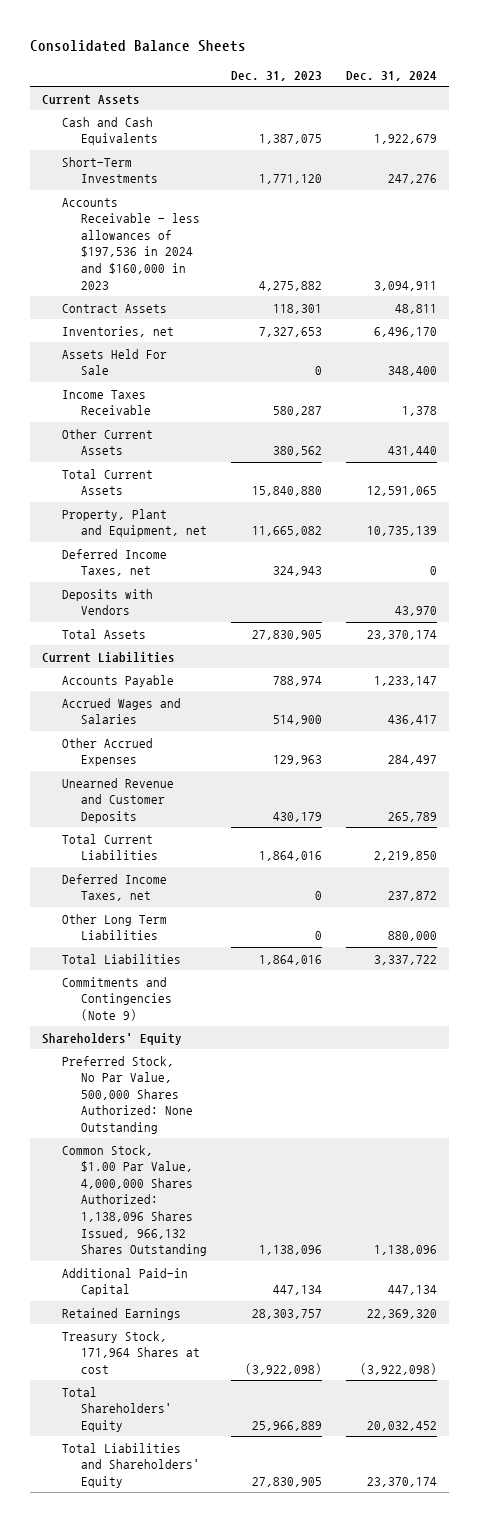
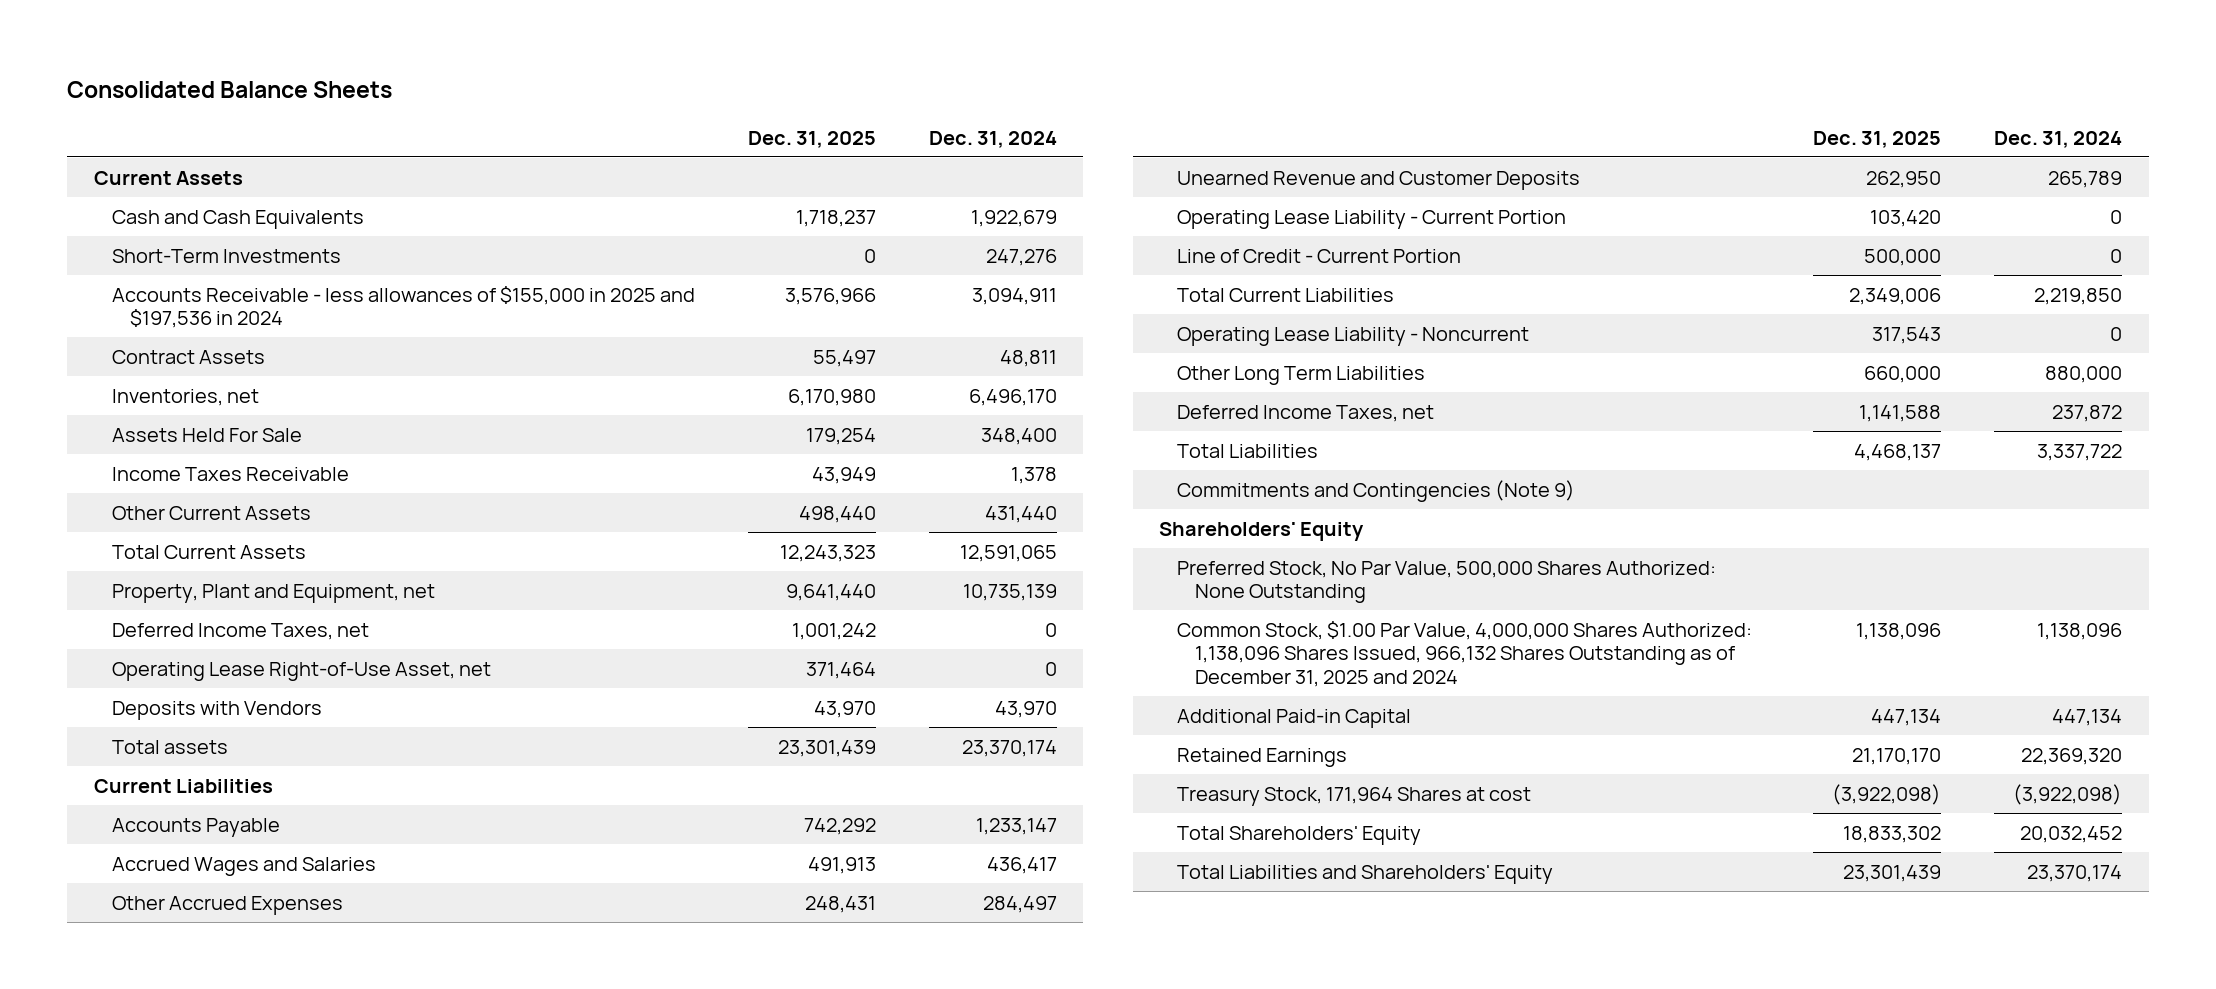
[231,70,323,81] Dec. 31, 2023 -> none
none -> [747,130,876,148] Dec. 31, 2025
[61,197,201,290] Accounts Receivable - less allowances of $197,536 in 2024 and $160,000 in 2023 -> [111,285,695,329] Accounts Receivable - less allowances of $155,000 in 2025 and $197,536 in 2024
none -> [111,661,491,681] Operating Lease Right-of-Use Asset, net
[61,628,146,639] Total Assets -> [111,739,228,754] Total assets
none -> [1177,209,1567,229] Operating Lease Liability - Current Portion
none -> [1177,248,1462,263] Line of Credit - Current Portion
none -> [1177,326,1530,346] Operating Lease Liability - Noncurrent
[61,873,167,902] Deferred Income Taxes, net -> [1177,404,1435,422] Deferred Income Taxes, net
[61,1144,208,1257] Common Stock, $1.00 Par Value, 4,000,000 Shares Authorized: 1,138,096 Shares Issued, 966,132 Shares Outstanding -> [1177,620,1753,687] Common Stock, $1.00 Par Value, 4,000,000 Shares Authorized: 1,138,096 Shares Issued, 966,132 Shares Outstanding as of December 31, 2025 and 2024

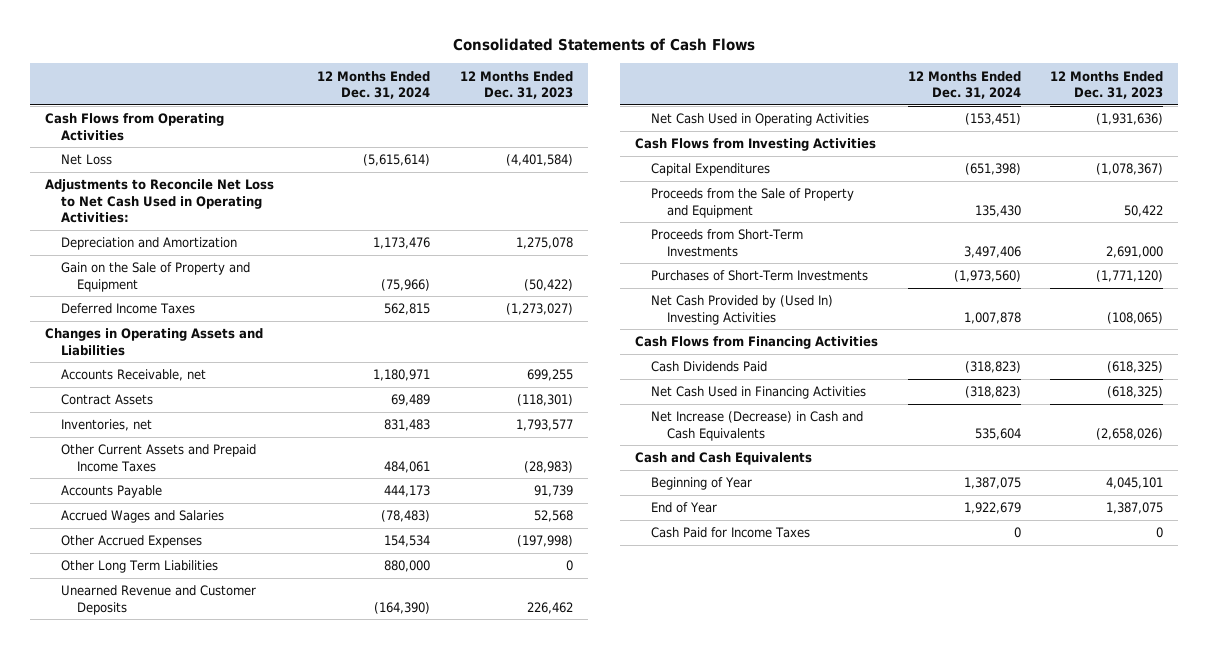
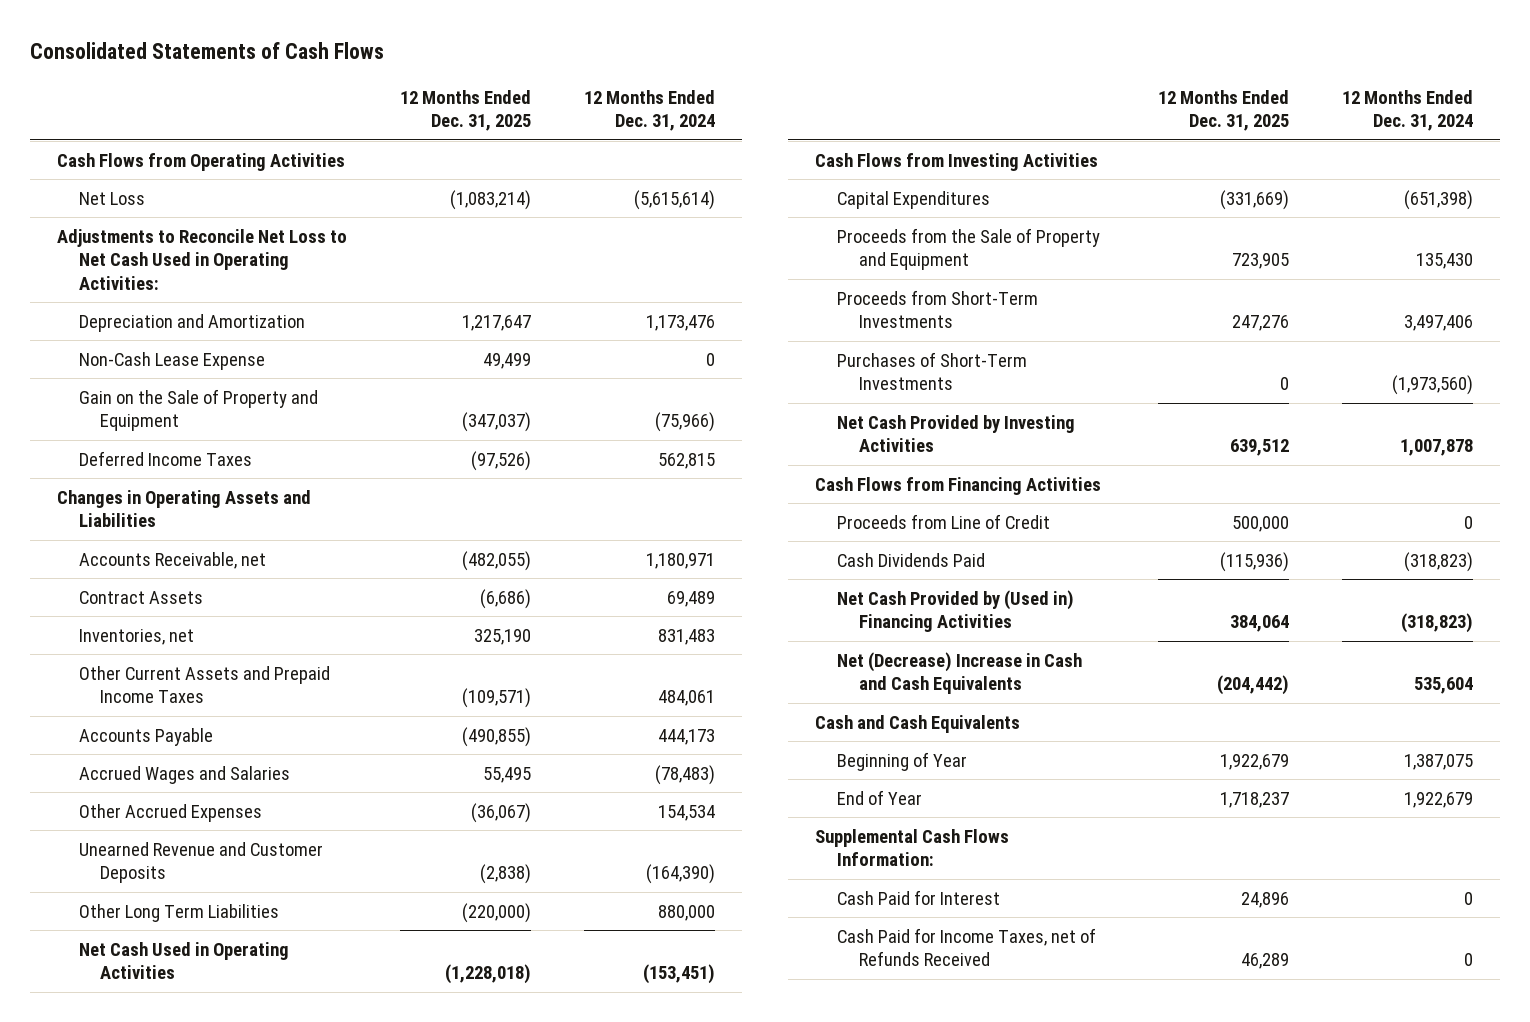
[460,70,574,99] 12 Months Ended Dec. 31, 2023 -> none
none -> [399,89,531,132] 12 Months Ended Dec. 31, 2025
none -> [78,351,265,370] Non-Cash Lease Expense
[60,560,218,574] Other Long Term Liabilities -> [78,903,279,922] Other Long Term Liabilities
[651,295,834,325] Net Cash Provided by (Used In) Investing Activities -> [836,414,1075,453] Net Cash Provided by Investing Activities
none -> [836,513,1050,529] Proceeds from Line of Credit
[651,386,867,400] Net Cash Used in Financing Activities -> [836,589,1074,633] Net Cash Provided by (Used in) Financing Activities
[651,411,864,441] Net Increase (Decrease) in Cash and Cash Equivalents -> [836,651,1082,695] Net (Decrease) Increase in Cash and Cash Equivalents
none -> [815,828,1010,867] Supplemental Cash Flows Information:
none -> [836,889,1000,905] Cash Paid for Interest
[651,527,811,539] Cash Paid for Income Taxes -> [836,927,1096,967] Cash Paid for Income Taxes, net of Refunds Received

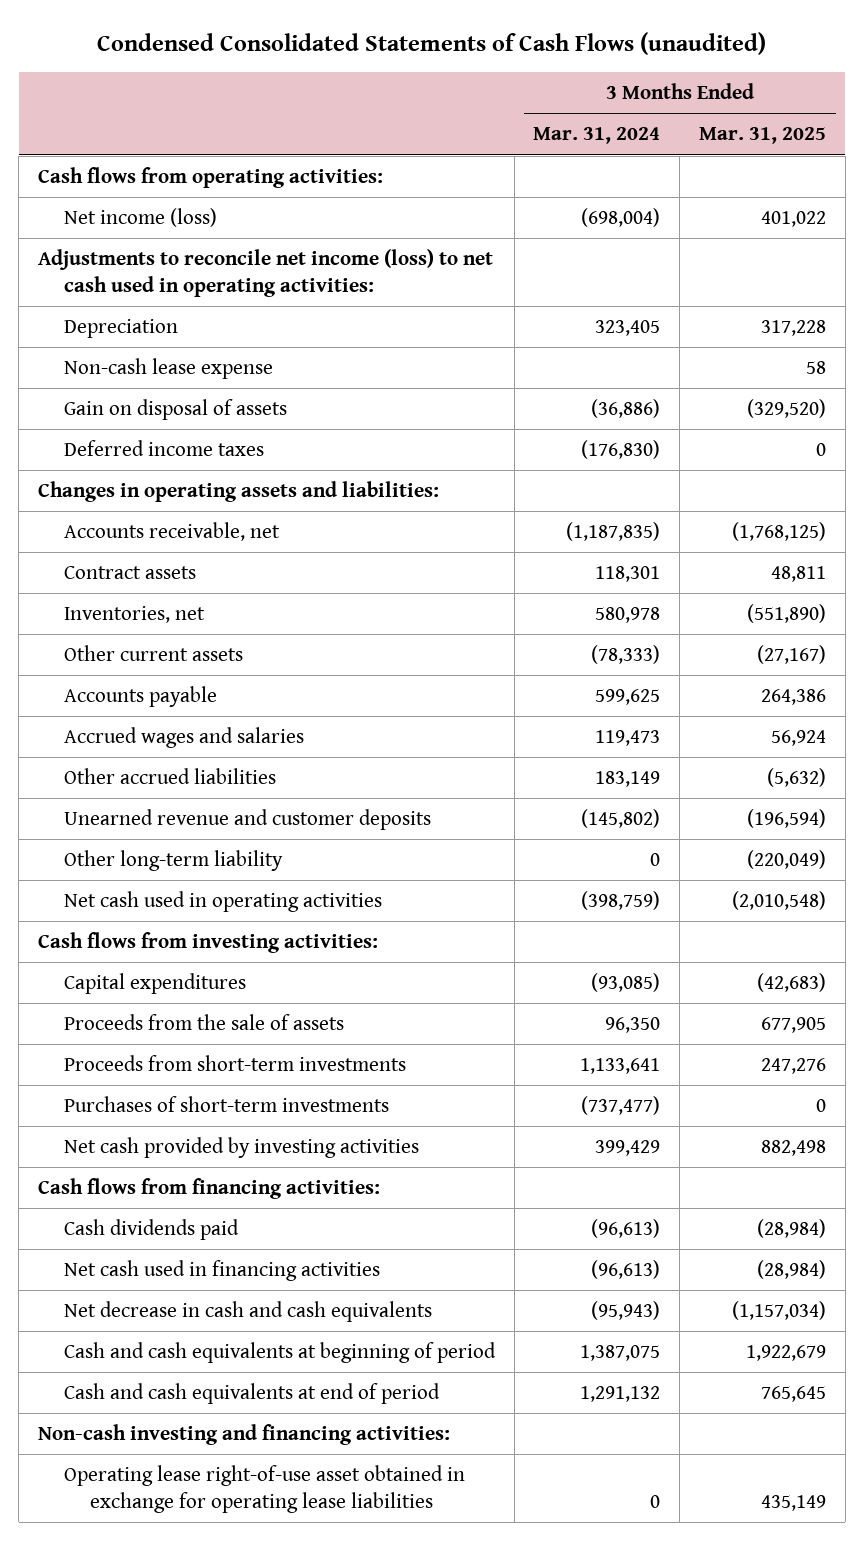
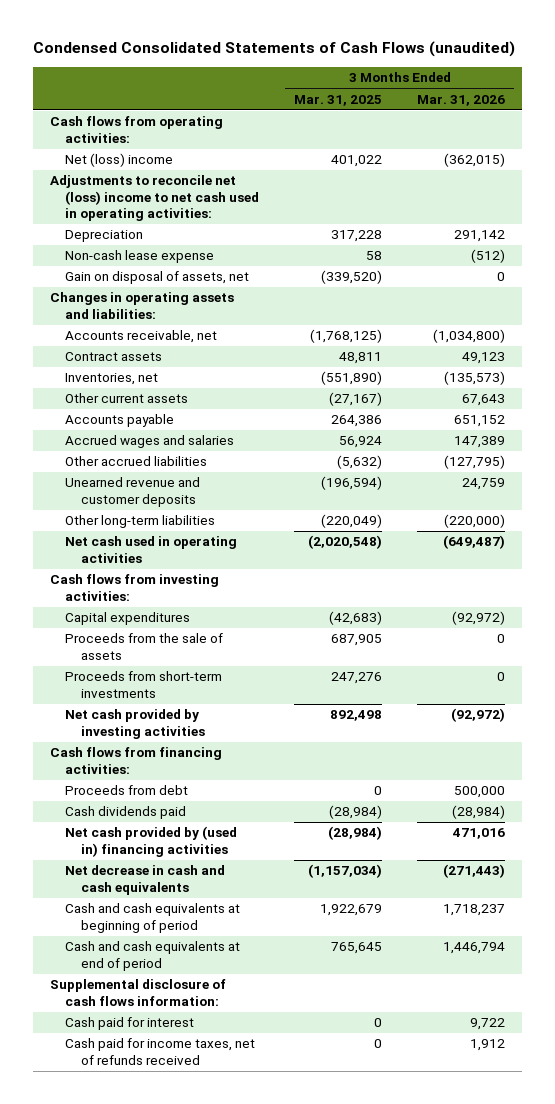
[533,127,661,145] Mar. 31, 2024 -> none
none -> [416,94,505,106] Mar. 31, 2026
[63,208,217,228] Net income (loss) -> [65,153,174,168] Net (loss) income
[37,249,493,298] Adjustments to reconcile net income (loss) to net cash used in operating activities: -> [49,175,260,222] Adjustments to reconcile net (loss) income to net cash used in operating activities:
[63,440,264,457] Deferred income taxes -> none
[63,399,287,421] Gain on disposal of assets -> [65,271,250,285] Gain on disposal of assets, net
[747,399,827,419] (329,520) -> [321,270,383,285] (339,520)
[63,850,283,872] Other long-term liability -> [65,515,216,529] Other long-term liabilities
[732,891,827,911] (2,010,548) -> [308,535,383,550] (2,020,548)
[761,1017,827,1034] 677,905 -> [331,634,383,647] 687,905
[63,1096,389,1113] Purchases of short-term investments -> none
[761,1140,827,1157] 882,498 -> [330,710,383,722] 892,498
none -> [65,785,189,796] Proceeds from debt
[63,1260,380,1282] Net cash used in financing activities -> [65,826,238,857] Net cash provided by (used in) financing activities
[37,1424,450,1446] Non-cash investing and financing activities: -> none
[63,1465,465,1514] Operating lease right-of-use asset obtained in exchange for operating lease liabilities -> none
none -> [49,979,226,1006] Supplemental disclosure of cash flows information:
none -> [65,1017,195,1031] Cash paid for interest
none -> [65,1038,256,1065] Cash paid for income taxes, net of refunds received

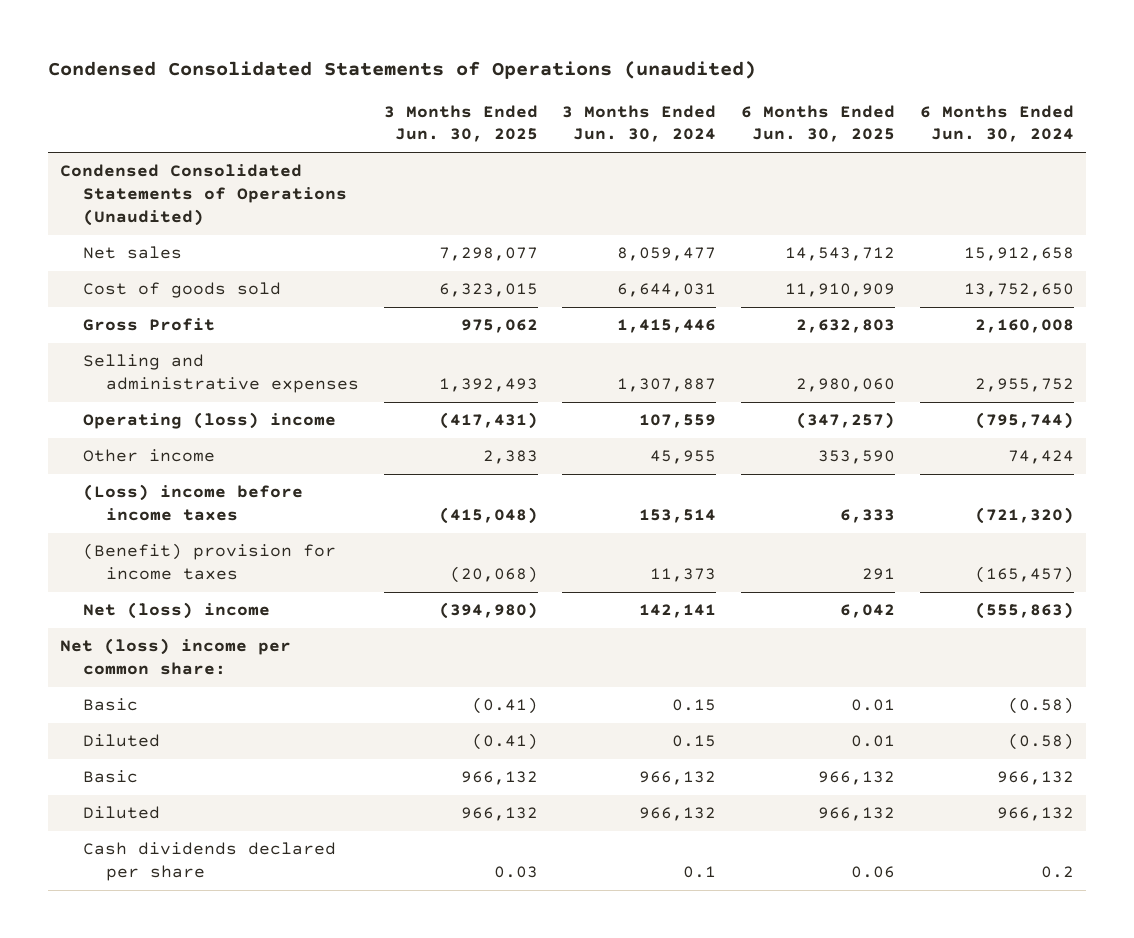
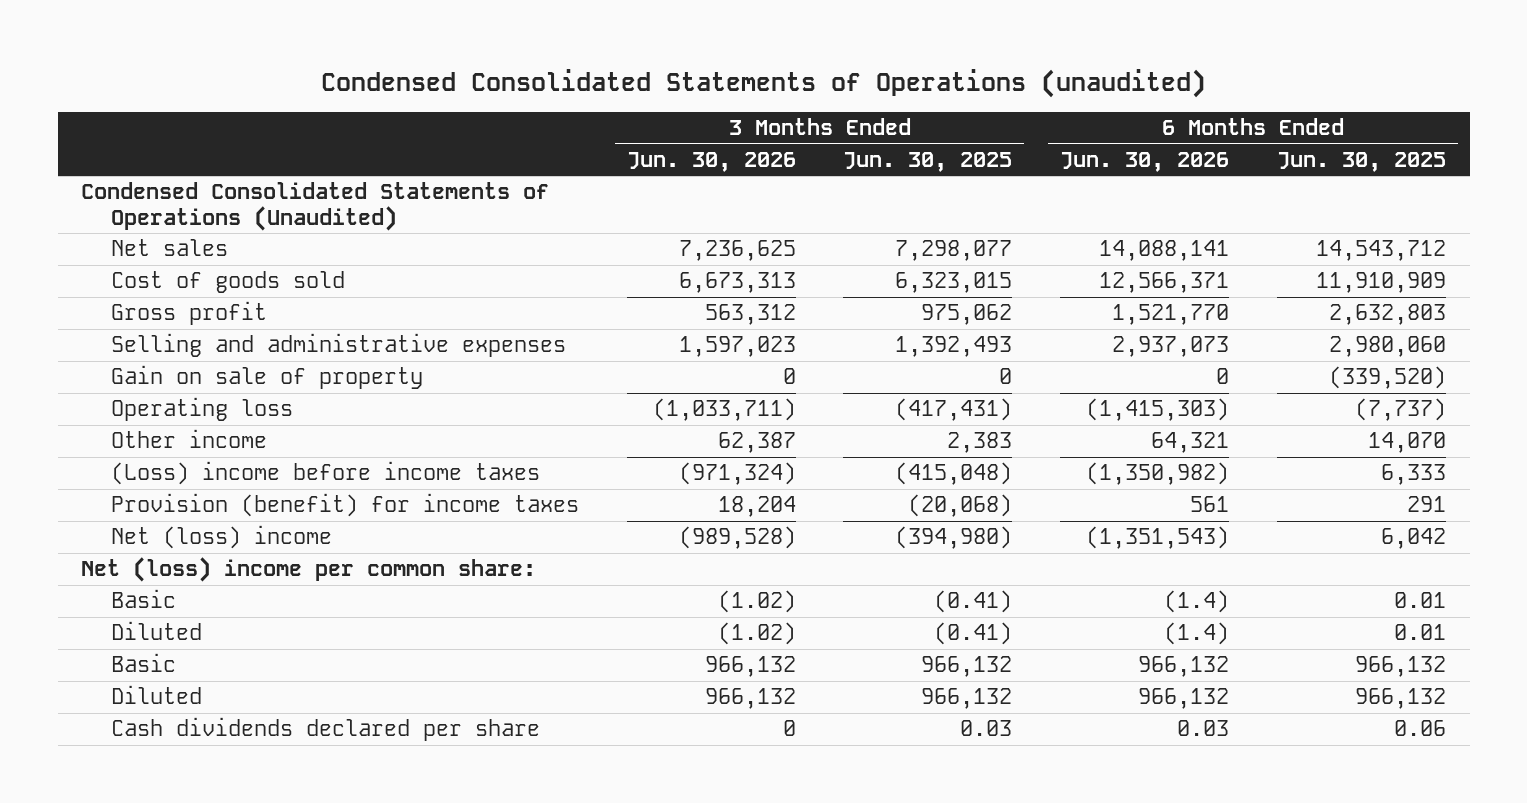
[562,104,717,143] 3 Months Ended Jun. 30, 2024 -> none
[919,104,1074,143] 6 Months Ended Jun. 30, 2024 -> none
none -> [626,151,796,172] Jun. 30, 2026
none -> [1060,151,1230,172] Jun. 30, 2026
[83,318,216,332] Gross Profit -> [110,301,267,326] Gross profit
none -> [110,365,423,390] Gain on sale of property
[83,412,337,430] Operating (loss) income -> [110,397,293,422] Operating loss
[795,412,895,430] (347,257) -> [1354,398,1446,422] (7,737)
[817,450,895,465] 353,590 -> [1367,432,1446,454] 14,070
[83,543,337,581] (Benefit) provision for income taxes -> [110,493,579,518] Provision (benefit) for income taxes

